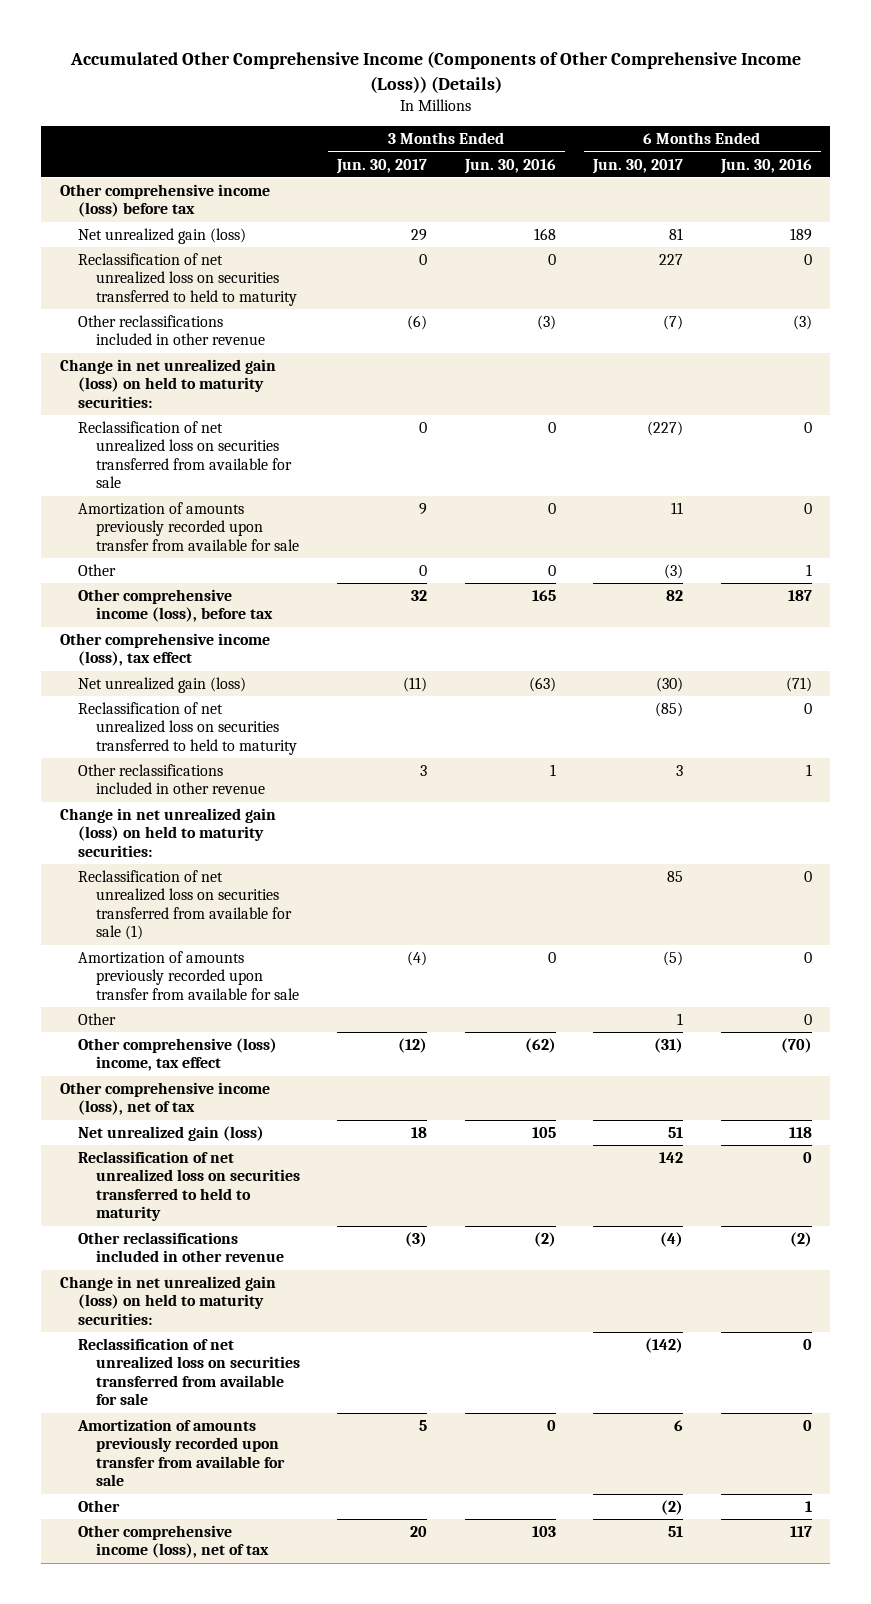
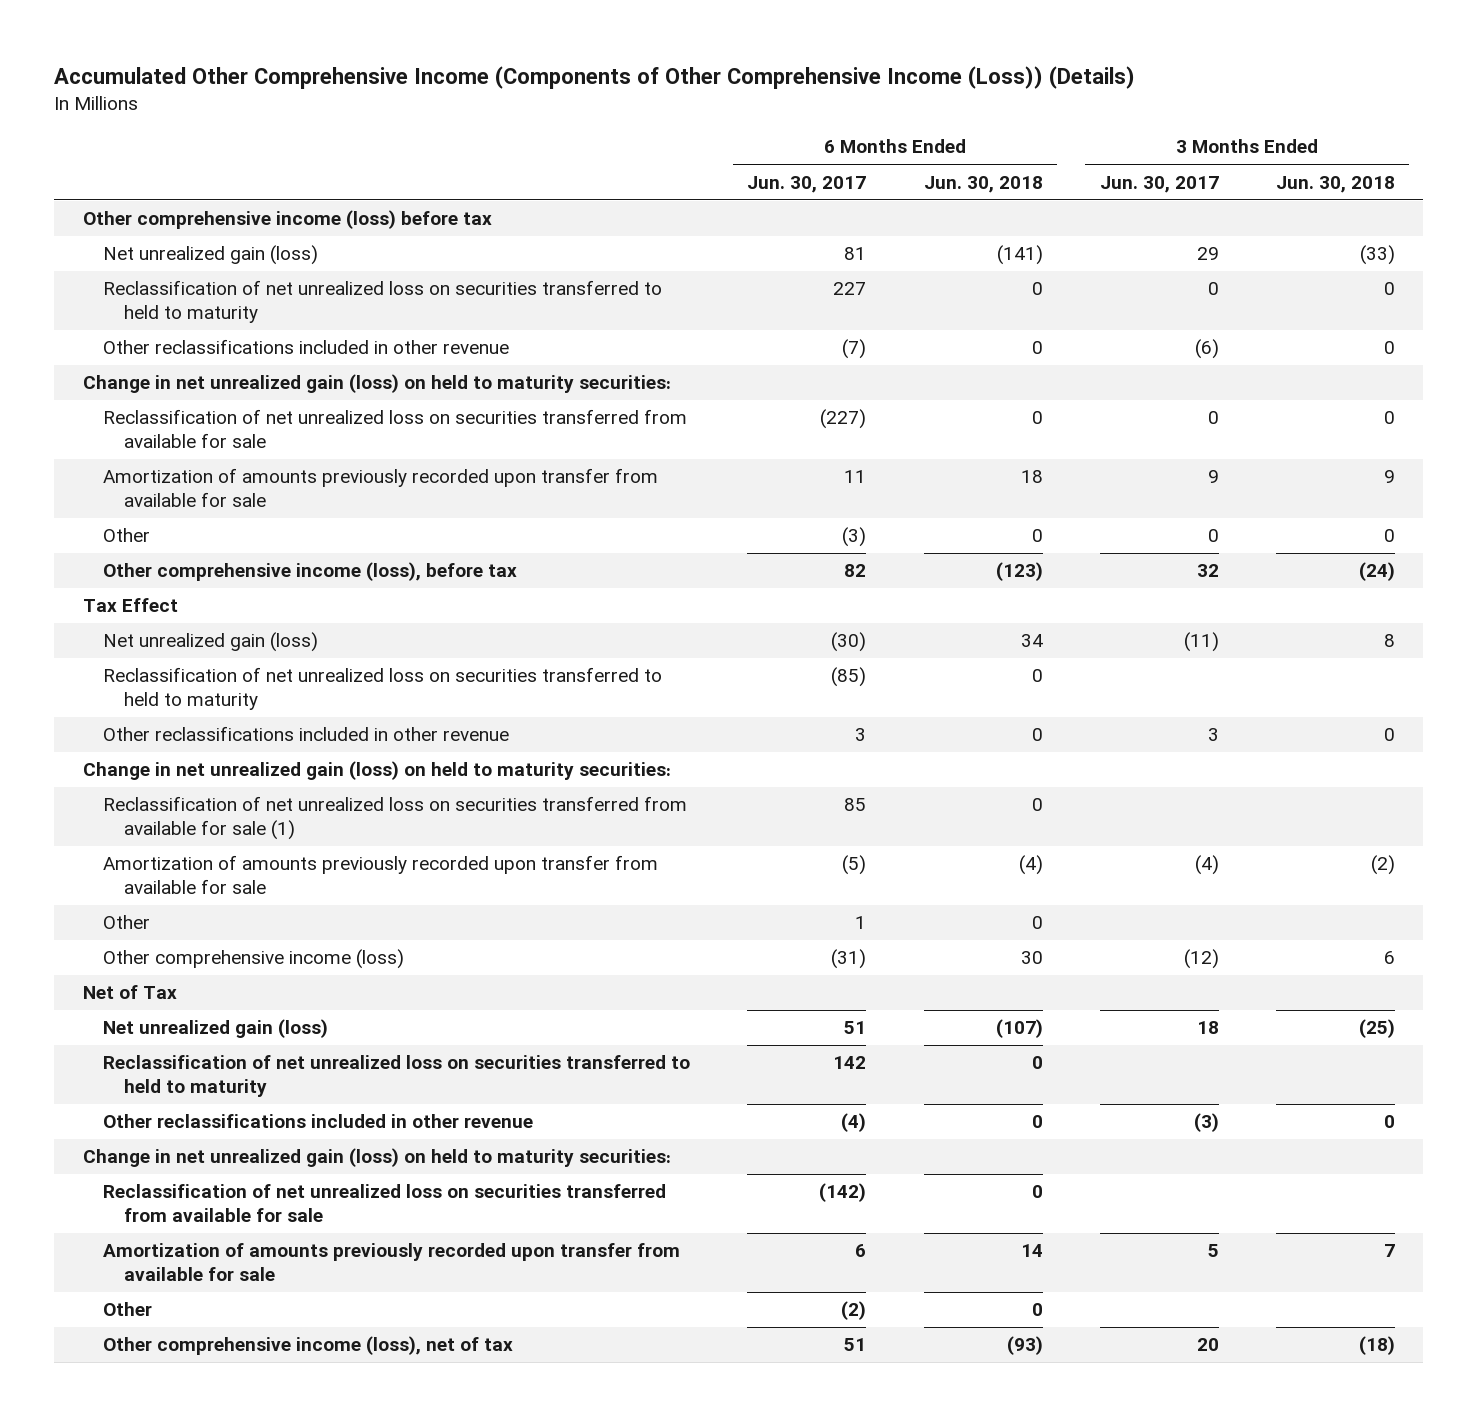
[463,158,556,174] Jun. 30, 2016 -> none
[719,158,812,174] Jun. 30, 2016 -> none
none -> [923,175,1043,193] Jun. 30, 2018
none -> [1275,175,1395,193] Jun. 30, 2018
[59,632,270,667] Other comprehensive income (loss), tax effect -> [82,598,178,613] Tax Effect
[77,1037,277,1072] Other comprehensive (loss) income, tax effect -> [103,949,405,970] Other comprehensive income (loss)
[59,1081,270,1116] Other comprehensive income (loss), net of tax -> [82,985,177,1000] Net of Tax

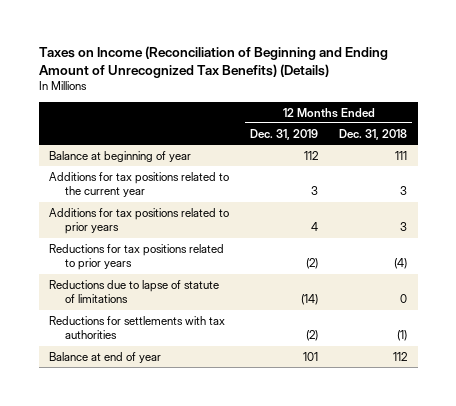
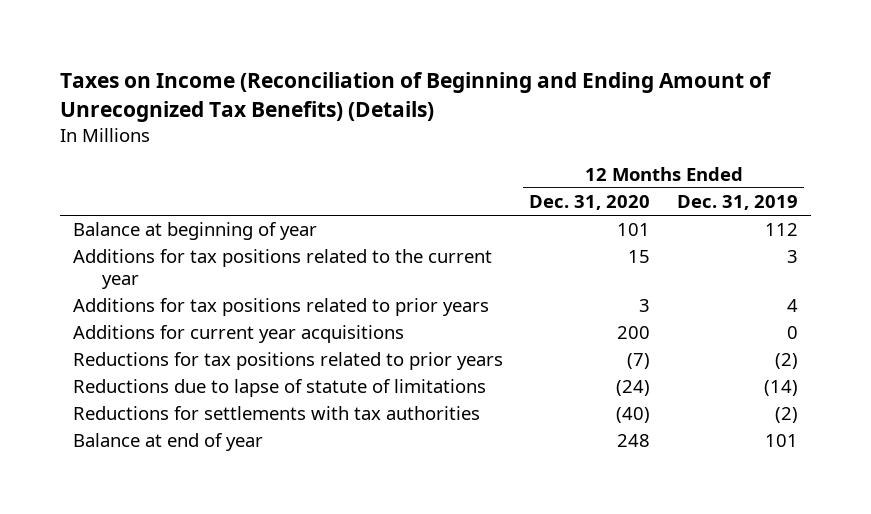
[339,128,408,140] Dec. 31, 2018 -> none
none -> [529,195,651,211] Dec. 31, 2020
none -> [73,325,405,344] Additions for current year acquisitions

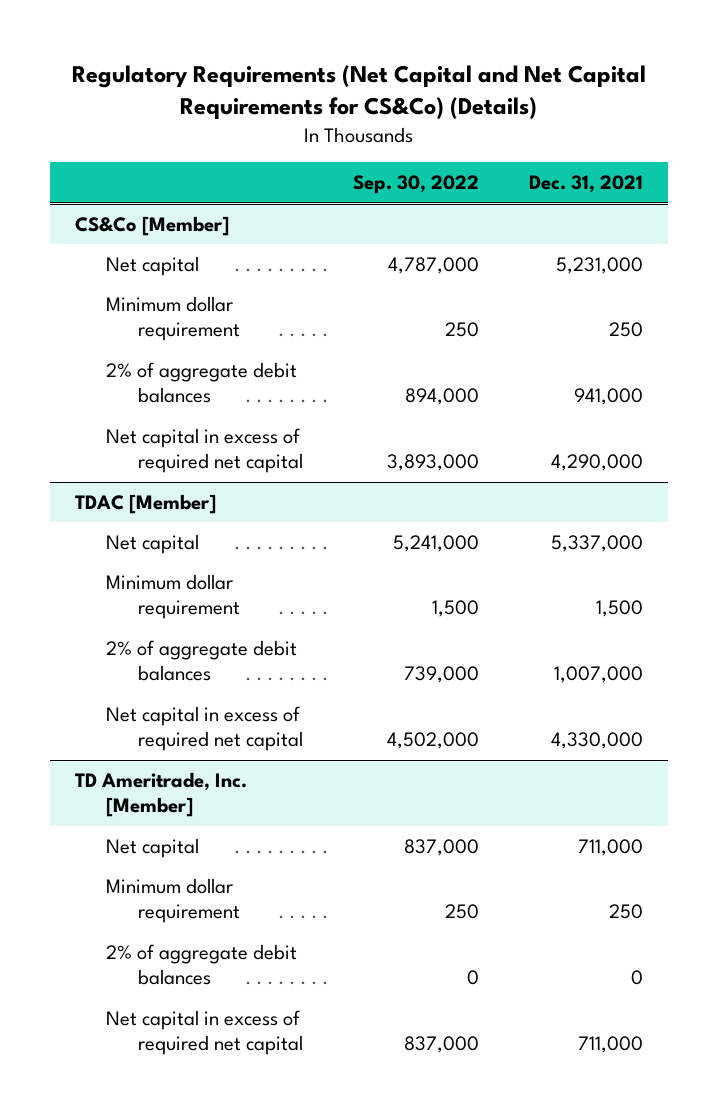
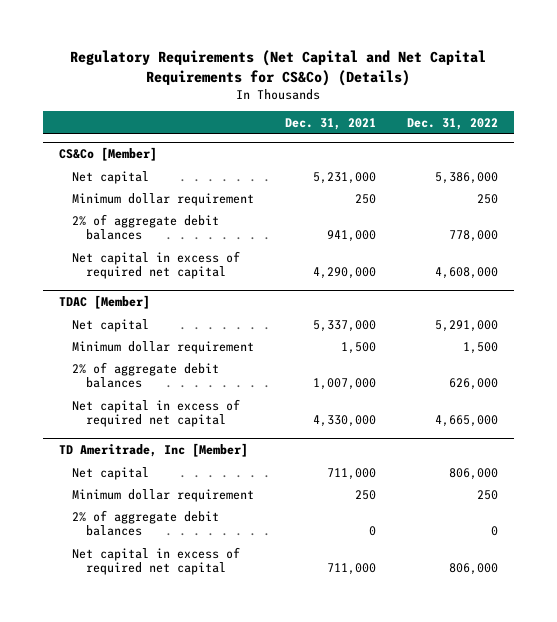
[353,175,480,195] Sep. 30, 2022 -> none
none -> [407,118,499,131] Dec. 31, 2022
[74,772,247,818] TD Ameritrade, Inc. [Member] -> [58,442,248,457] TD Ameritrade, Inc [Member]

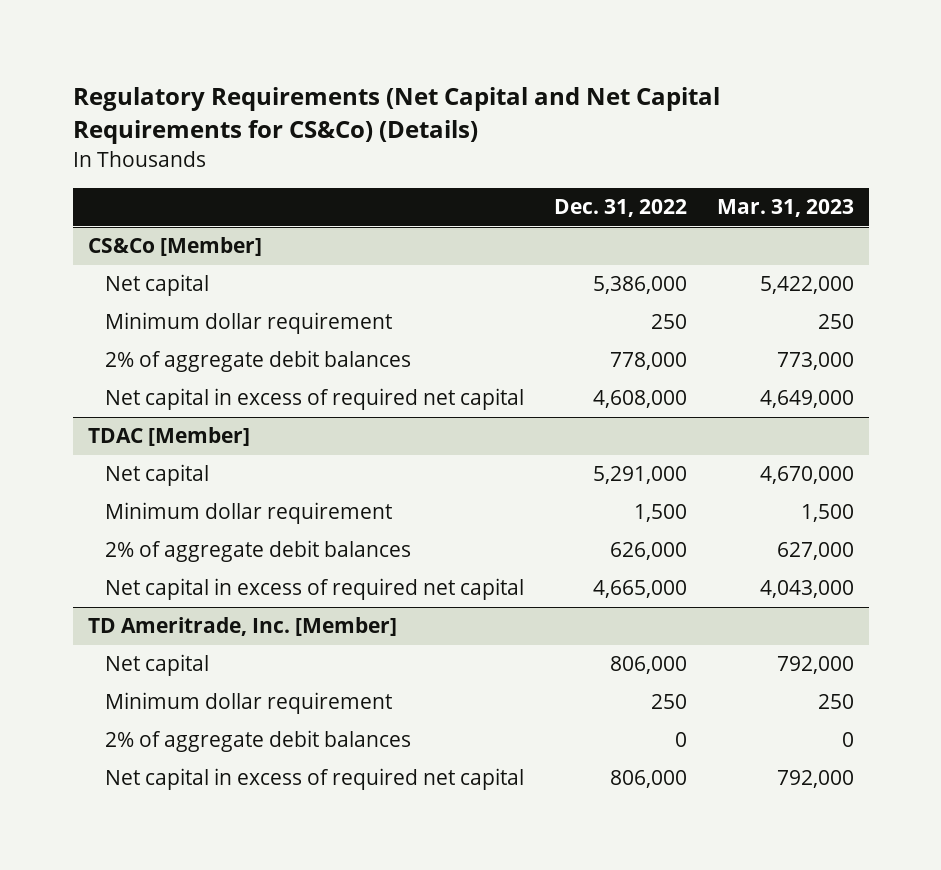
[285,118,377,131] Dec. 31, 2021 -> none
none -> [716,199,854,218] Mar. 31, 2023
[58,442,248,457] TD Ameritrade, Inc [Member] -> [87,617,397,637] TD Ameritrade, Inc. [Member]

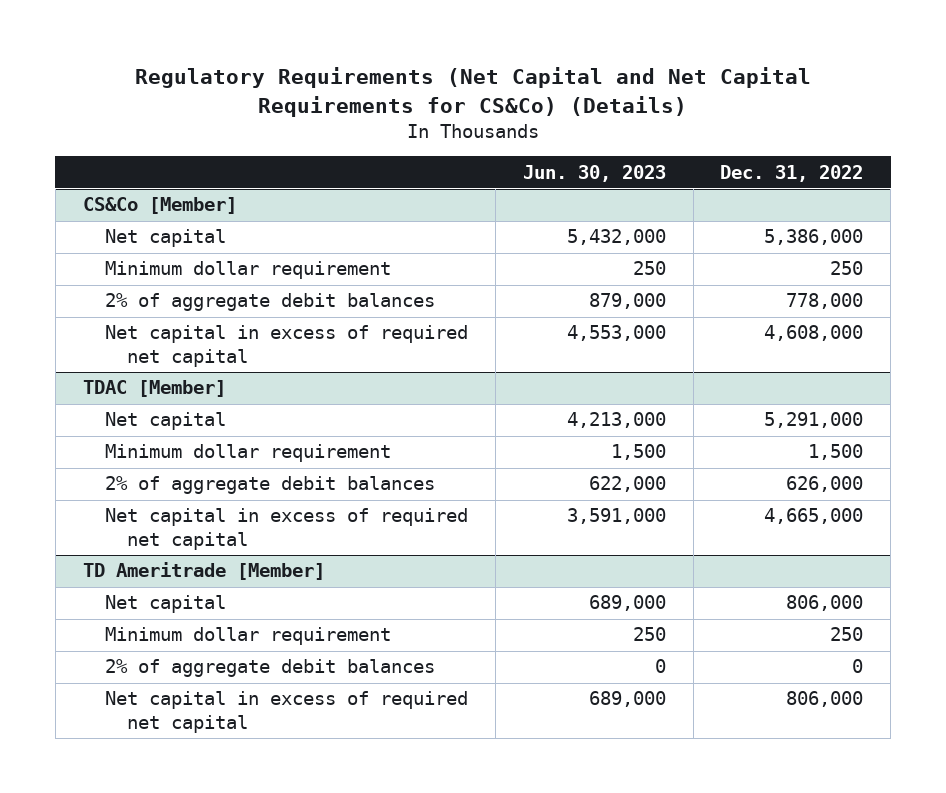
[716,199,854,218] Mar. 31, 2023 -> none
none -> [522,164,666,182] Jun. 30, 2023
[87,617,397,637] TD Ameritrade, Inc. [Member] -> [82,562,325,581] TD Ameritrade [Member]

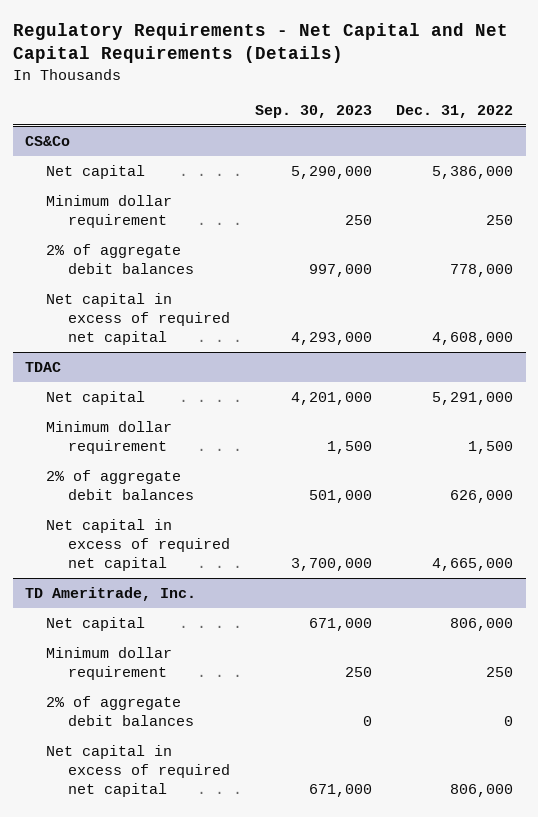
[135,67,812,117] Regulatory Requirements (Net Capital and Net Capital Requirements for CS&Co) (Details) -> [12,23,508,64] Regulatory Requirements - Net Capital and Net Capital Requirements (Details)
[522,164,666,182] Jun. 30, 2023 -> none
none -> [254,104,372,118] Sep. 30, 2023
[82,197,237,215] CS&Co [Member] -> [25,135,71,146] CS&Co
[82,380,226,398] TDAC [Member] -> [25,361,62,372] TDAC
[82,562,325,581] TD Ameritrade [Member] -> [25,586,197,601] TD Ameritrade, Inc.

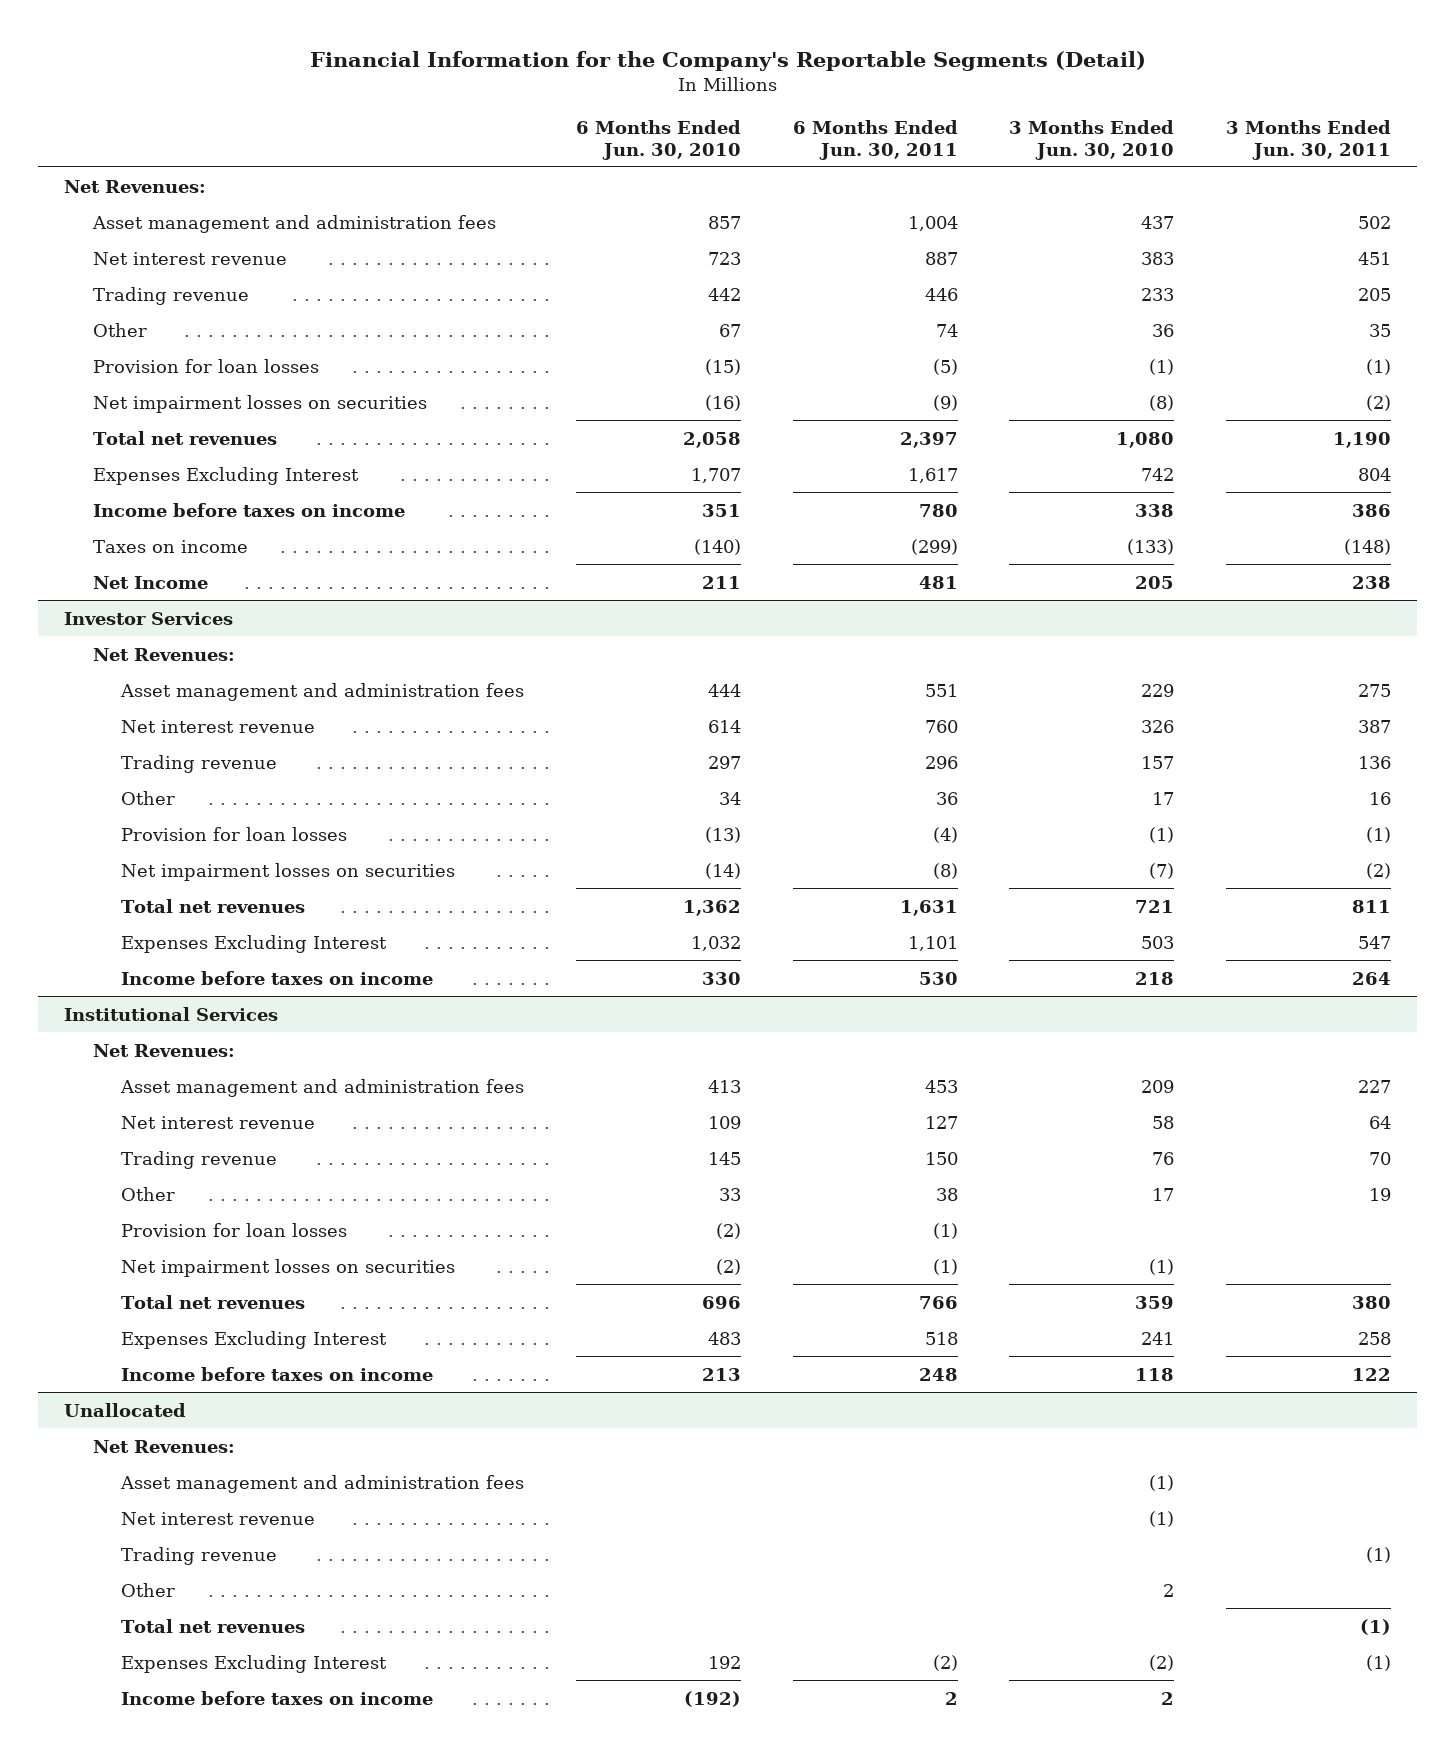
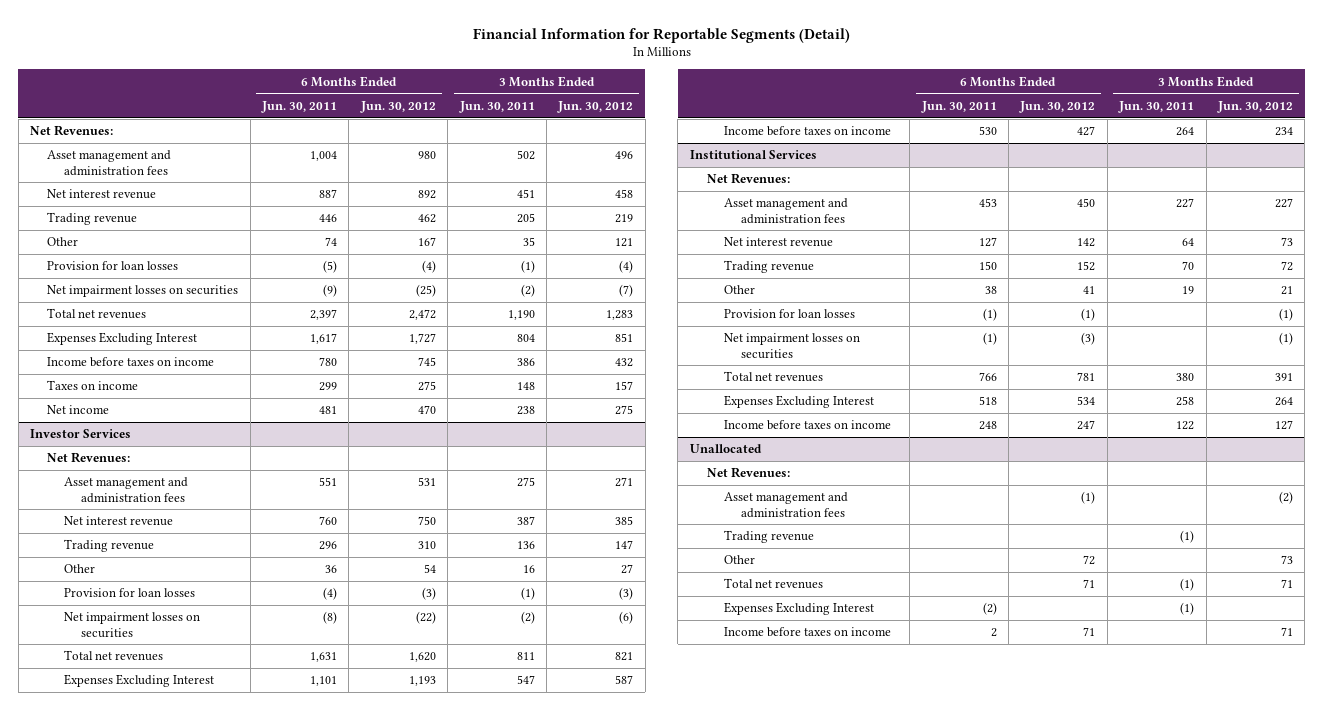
[309,50,1146,71] Financial Information for the Company's Reportable Segments (Detail) -> [472,27,850,43] Financial Information for Reportable Segments (Detail)
[575,119,741,160] 6 Months Ended Jun. 30, 2010 -> none
[1009,119,1175,160] 3 Months Ended Jun. 30, 2010 -> none
none -> [359,100,436,113] Jun. 30, 2012
none -> [557,100,634,113] Jun. 30, 2012
[910,538,958,555] (299) -> [318,382,337,392] 299
[1344,538,1392,555] (148) -> [516,382,535,391] 148
[92,575,208,589] Net Income -> [47,405,110,415] Net income
[120,1511,315,1525] Net interest revenue -> none

